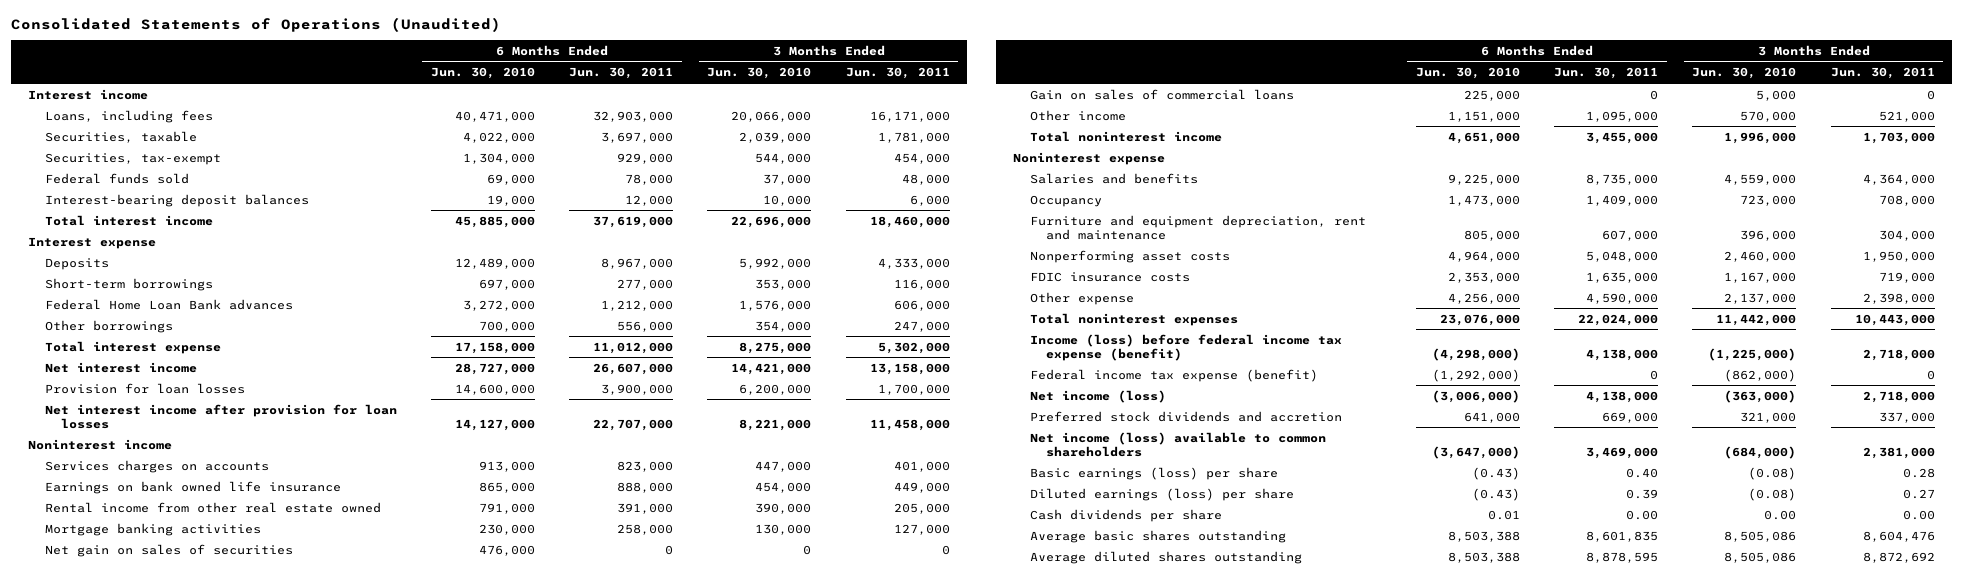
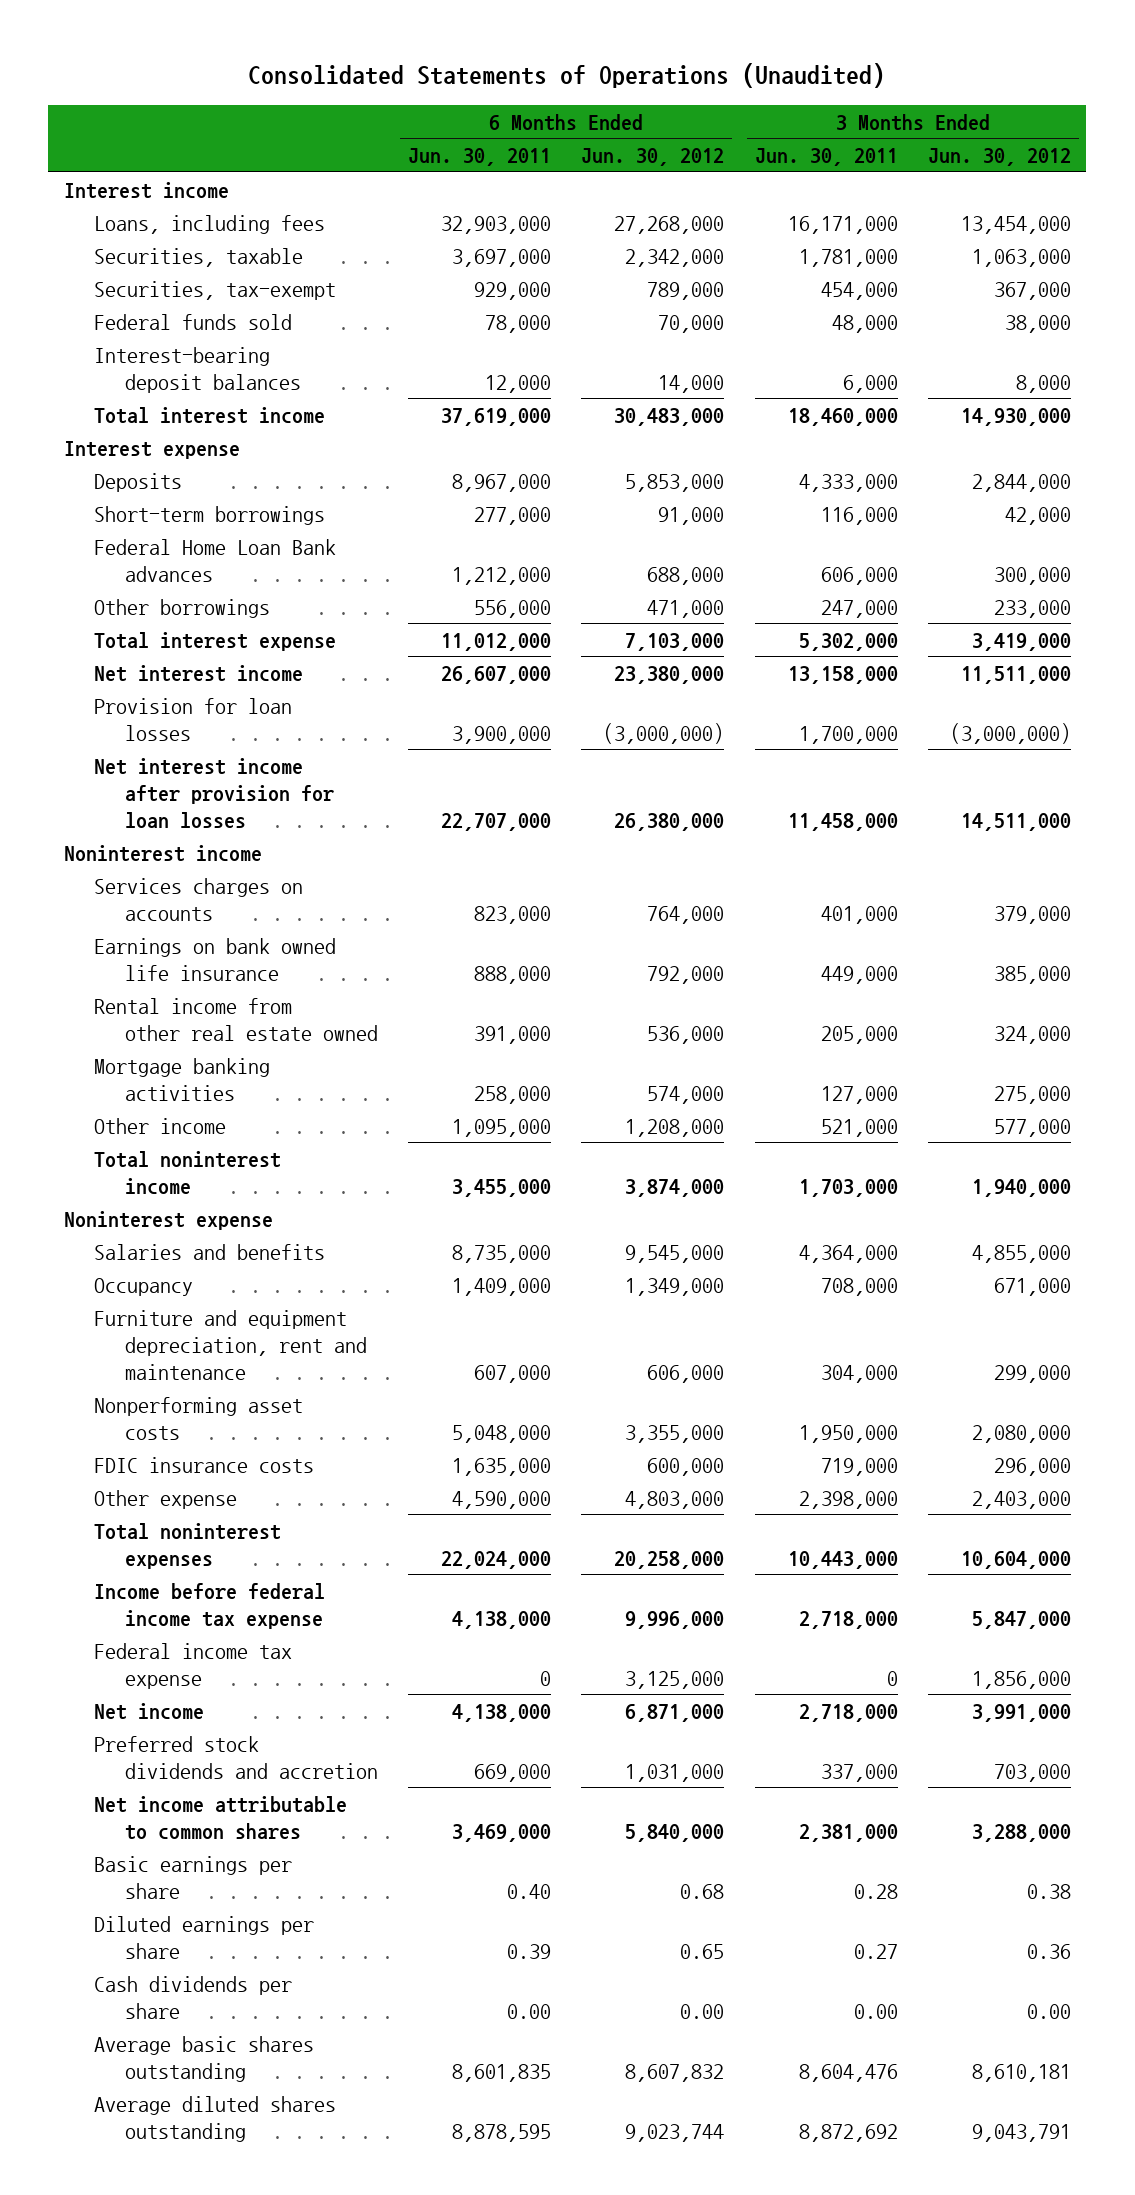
[430,67,535,80] Jun. 30, 2010 -> none
[707,67,812,80] Jun. 30, 2010 -> none
none -> [581,148,725,167] Jun. 30, 2012
none -> [928,148,1072,167] Jun. 30, 2012
[44,543,293,557] Net gain on sales of securities -> none
[1029,88,1294,100] Gain on sales of commercial loans -> none
[1029,333,1342,361] Income (loss) before federal income tax expense (benefit) -> [94,1582,326,1629] Income before federal income tax expense
[1029,368,1318,382] Federal income tax expense (benefit) -> [94,1642,293,1689] Federal income tax expense
[1029,389,1166,403] Net income (loss) -> [94,1702,205,1720] Net income
[1029,431,1326,457] Net income (loss) available to common shareholders -> [94,1795,348,1840] Net income attributable to common shares
[1029,466,1278,480] Basic earnings (loss) per share -> [94,1855,293,1899] Basic earnings per share
[1029,487,1294,501] Diluted earnings (loss) per share -> [94,1915,315,1959] Diluted earnings per share

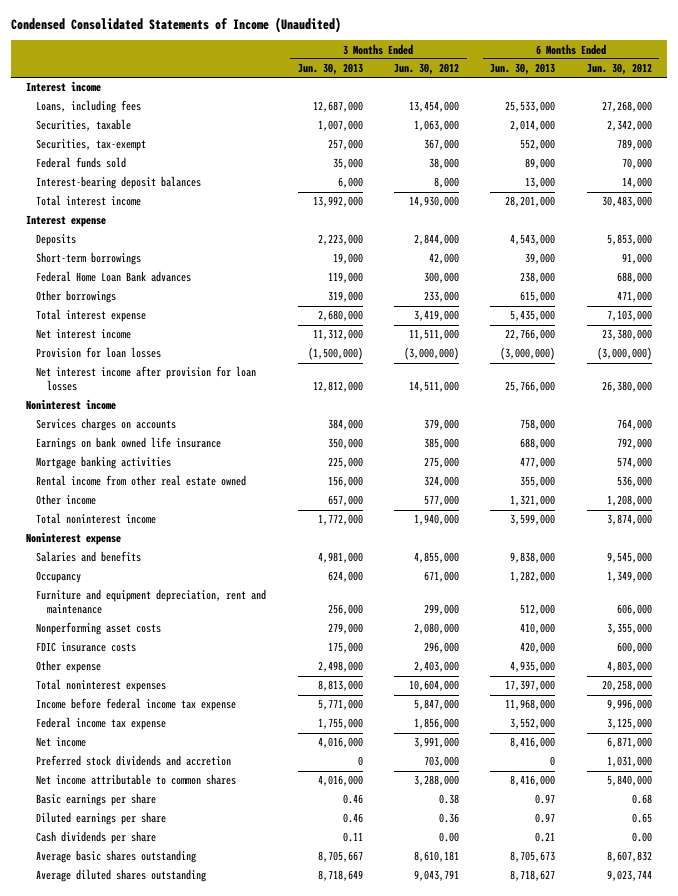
[248,62,886,88] Consolidated Statements of Operations (Unaudited) -> [10,16,341,33] Condensed Consolidated Statements of Income (Unaudited)
[407,148,551,167] Jun. 30, 2011 -> none
[754,148,898,167] Jun. 30, 2011 -> none
none -> [297,63,363,76] Jun. 30, 2013
none -> [490,63,556,76] Jun. 30, 2013
[94,997,378,1041] Rental income from other real estate owned -> [36,475,247,487] Rental income from other real estate owned

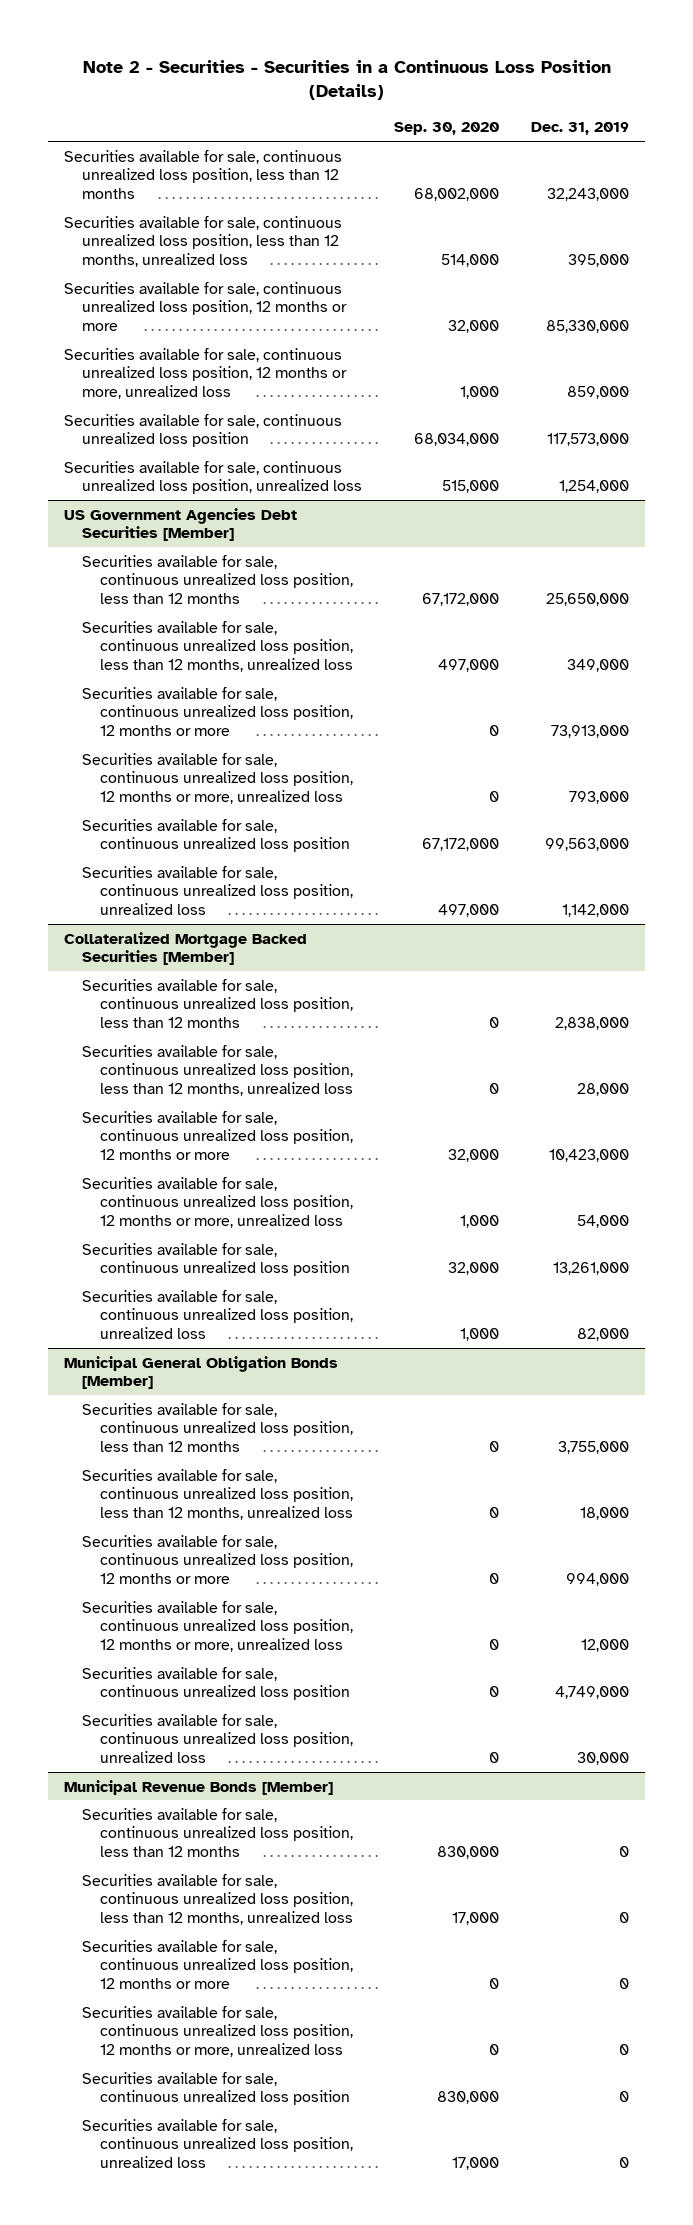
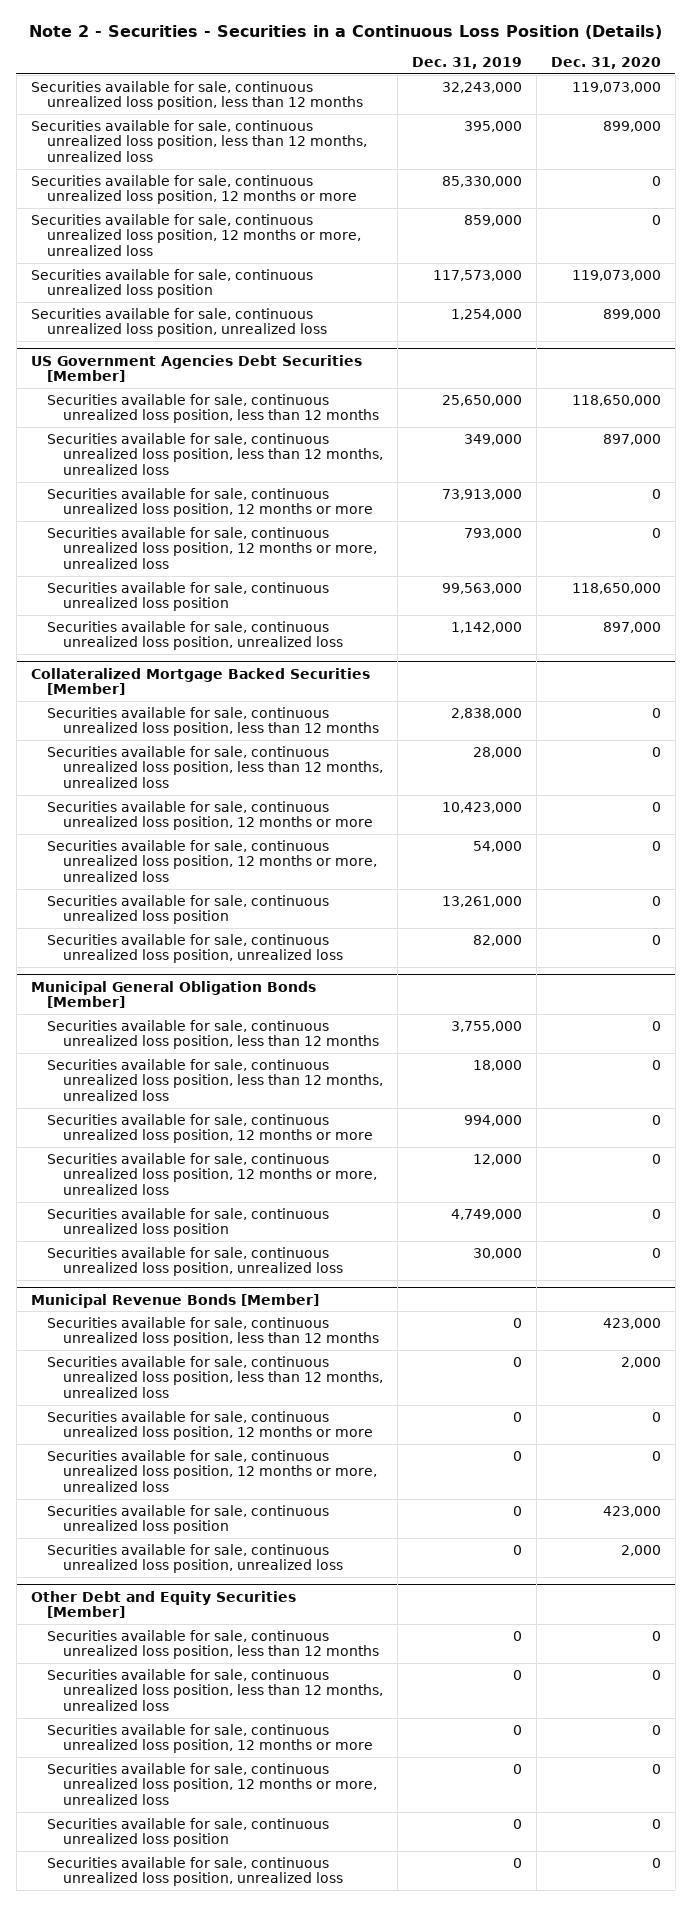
[393,122,499,136] Sep. 30, 2020 -> none
none -> [550,56,661,69] Dec. 31, 2020
none -> [30,1590,296,1619] Other Debt and Equity Securities [Member]
none -> [46,1629,379,1660] Securities available for sale, continuous unrealized loss position, less than 12 months
none -> [46,1668,383,1712] Securities available for sale, continuous unrealized loss position, less than 12 months, unrealized loss
none -> [46,1723,373,1754] Securities available for sale, continuous unrealized loss position, 12 months or more
none -> [46,1762,377,1806] Securities available for sale, continuous unrealized loss position, 12 months or more, unrealized loss
none -> [46,1817,329,1848] Securities available for sale, continuous unrealized loss position
none -> [46,1856,343,1887] Securities available for sale, continuous unrealized loss position, unrealized loss

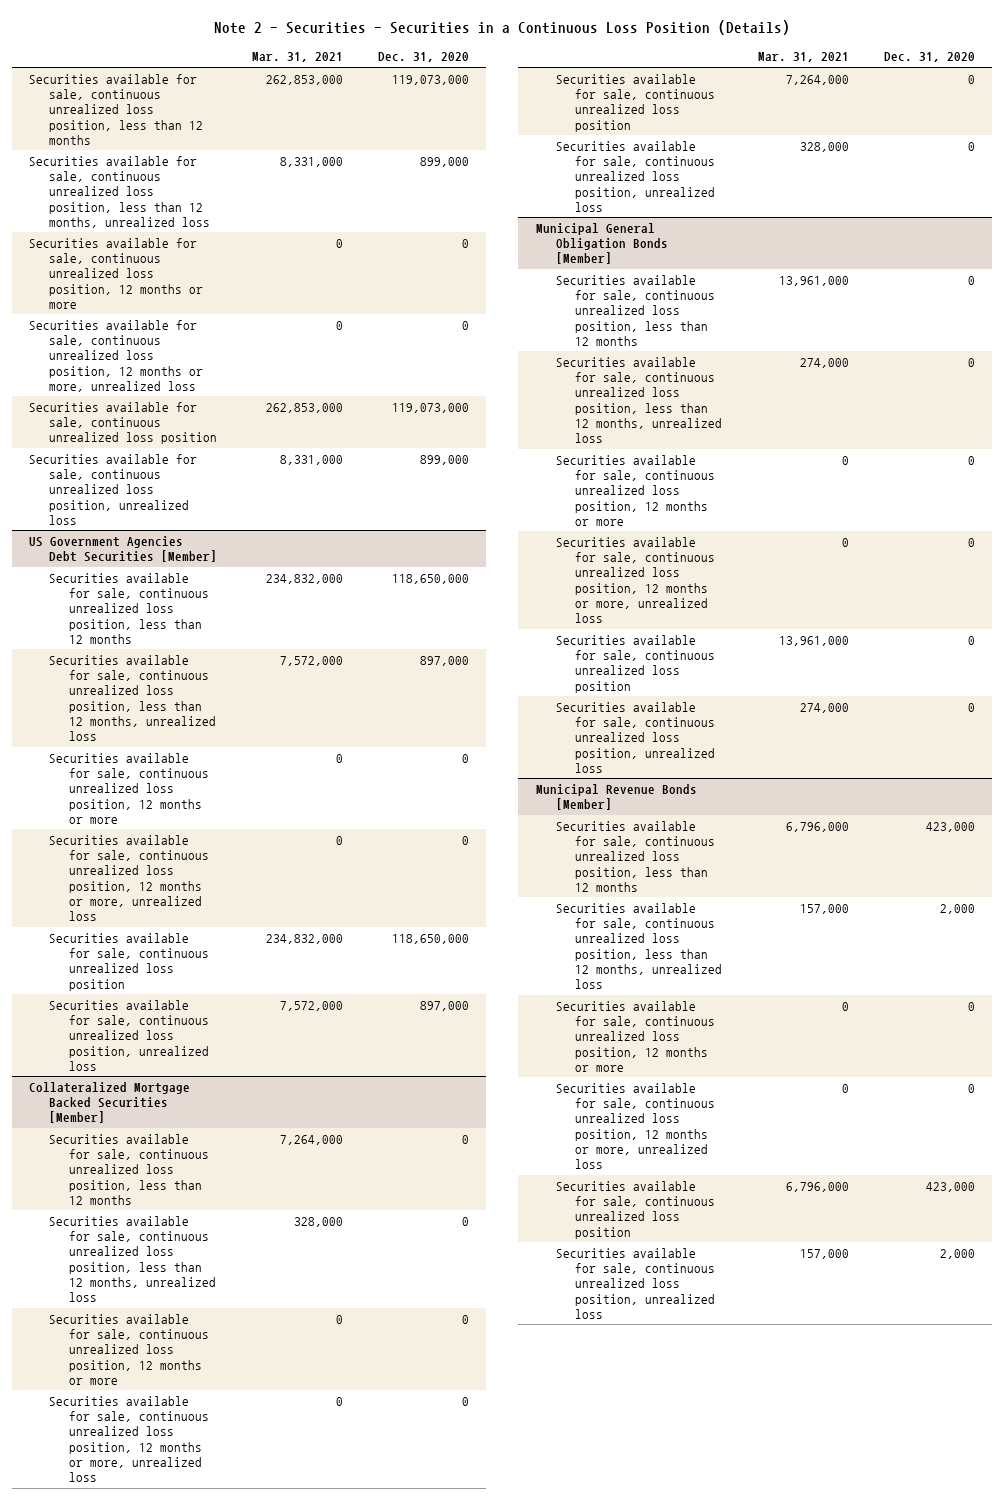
[411,56,522,69] Dec. 31, 2019 -> none
none -> [251,52,343,63] Mar. 31, 2021
[30,1590,296,1619] Other Debt and Equity Securities [Member] -> none
[46,1629,379,1660] Securities available for sale, continuous unrealized loss position, less than 12 months -> none
[46,1668,383,1712] Securities available for sale, continuous unrealized loss position, less than 12 months, unrealized loss -> none
[46,1723,373,1754] Securities available for sale, continuous unrealized loss position, 12 months or more -> none
[46,1762,377,1806] Securities available for sale, continuous unrealized loss position, 12 months or more, unrealized loss -> none
[46,1817,329,1848] Securities available for sale, continuous unrealized loss position -> none
[46,1856,343,1887] Securities available for sale, continuous unrealized loss position, unrealized loss -> none

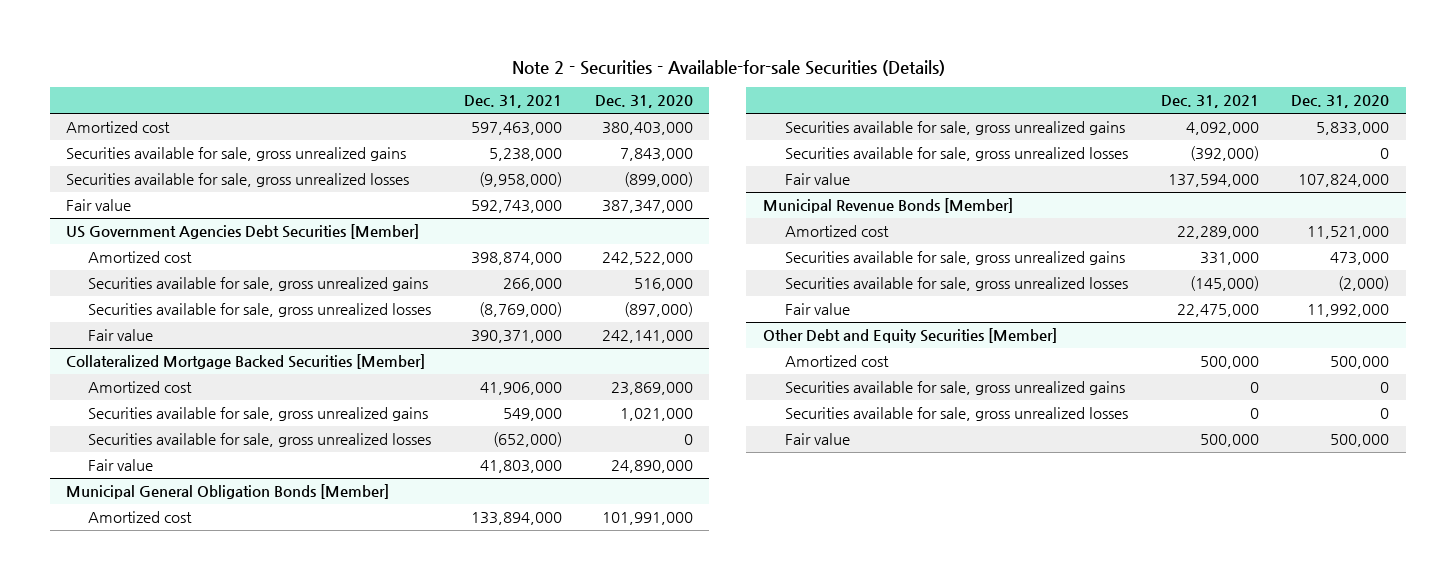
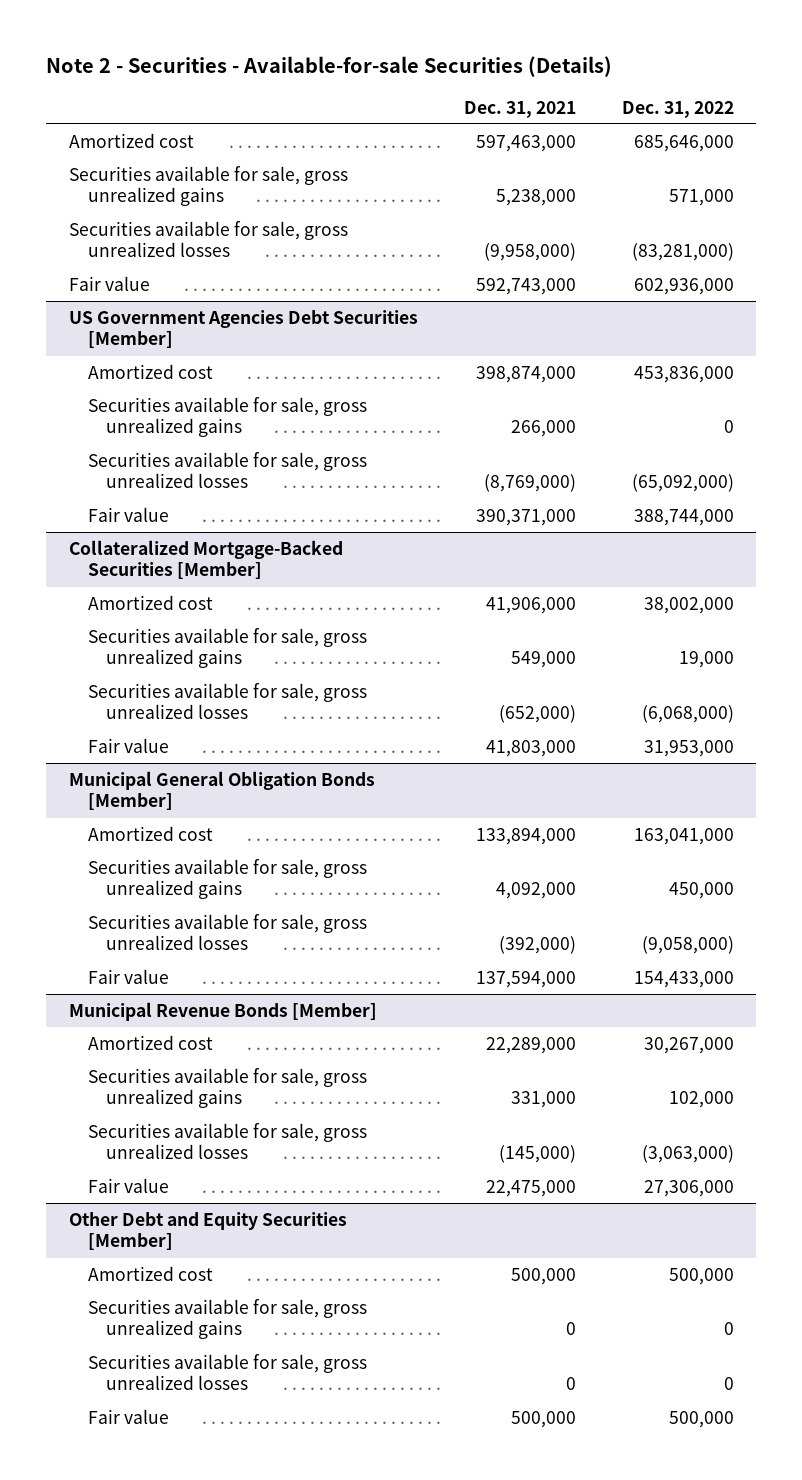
[595,95,694,109] Dec. 31, 2020 -> none
none -> [621,100,734,118] Dec. 31, 2022
[66,354,426,370] Collateralized Mortgage Backed Securities [Member] -> [68,539,343,580] Collateralized Mortgage-Backed Securities [Member]

